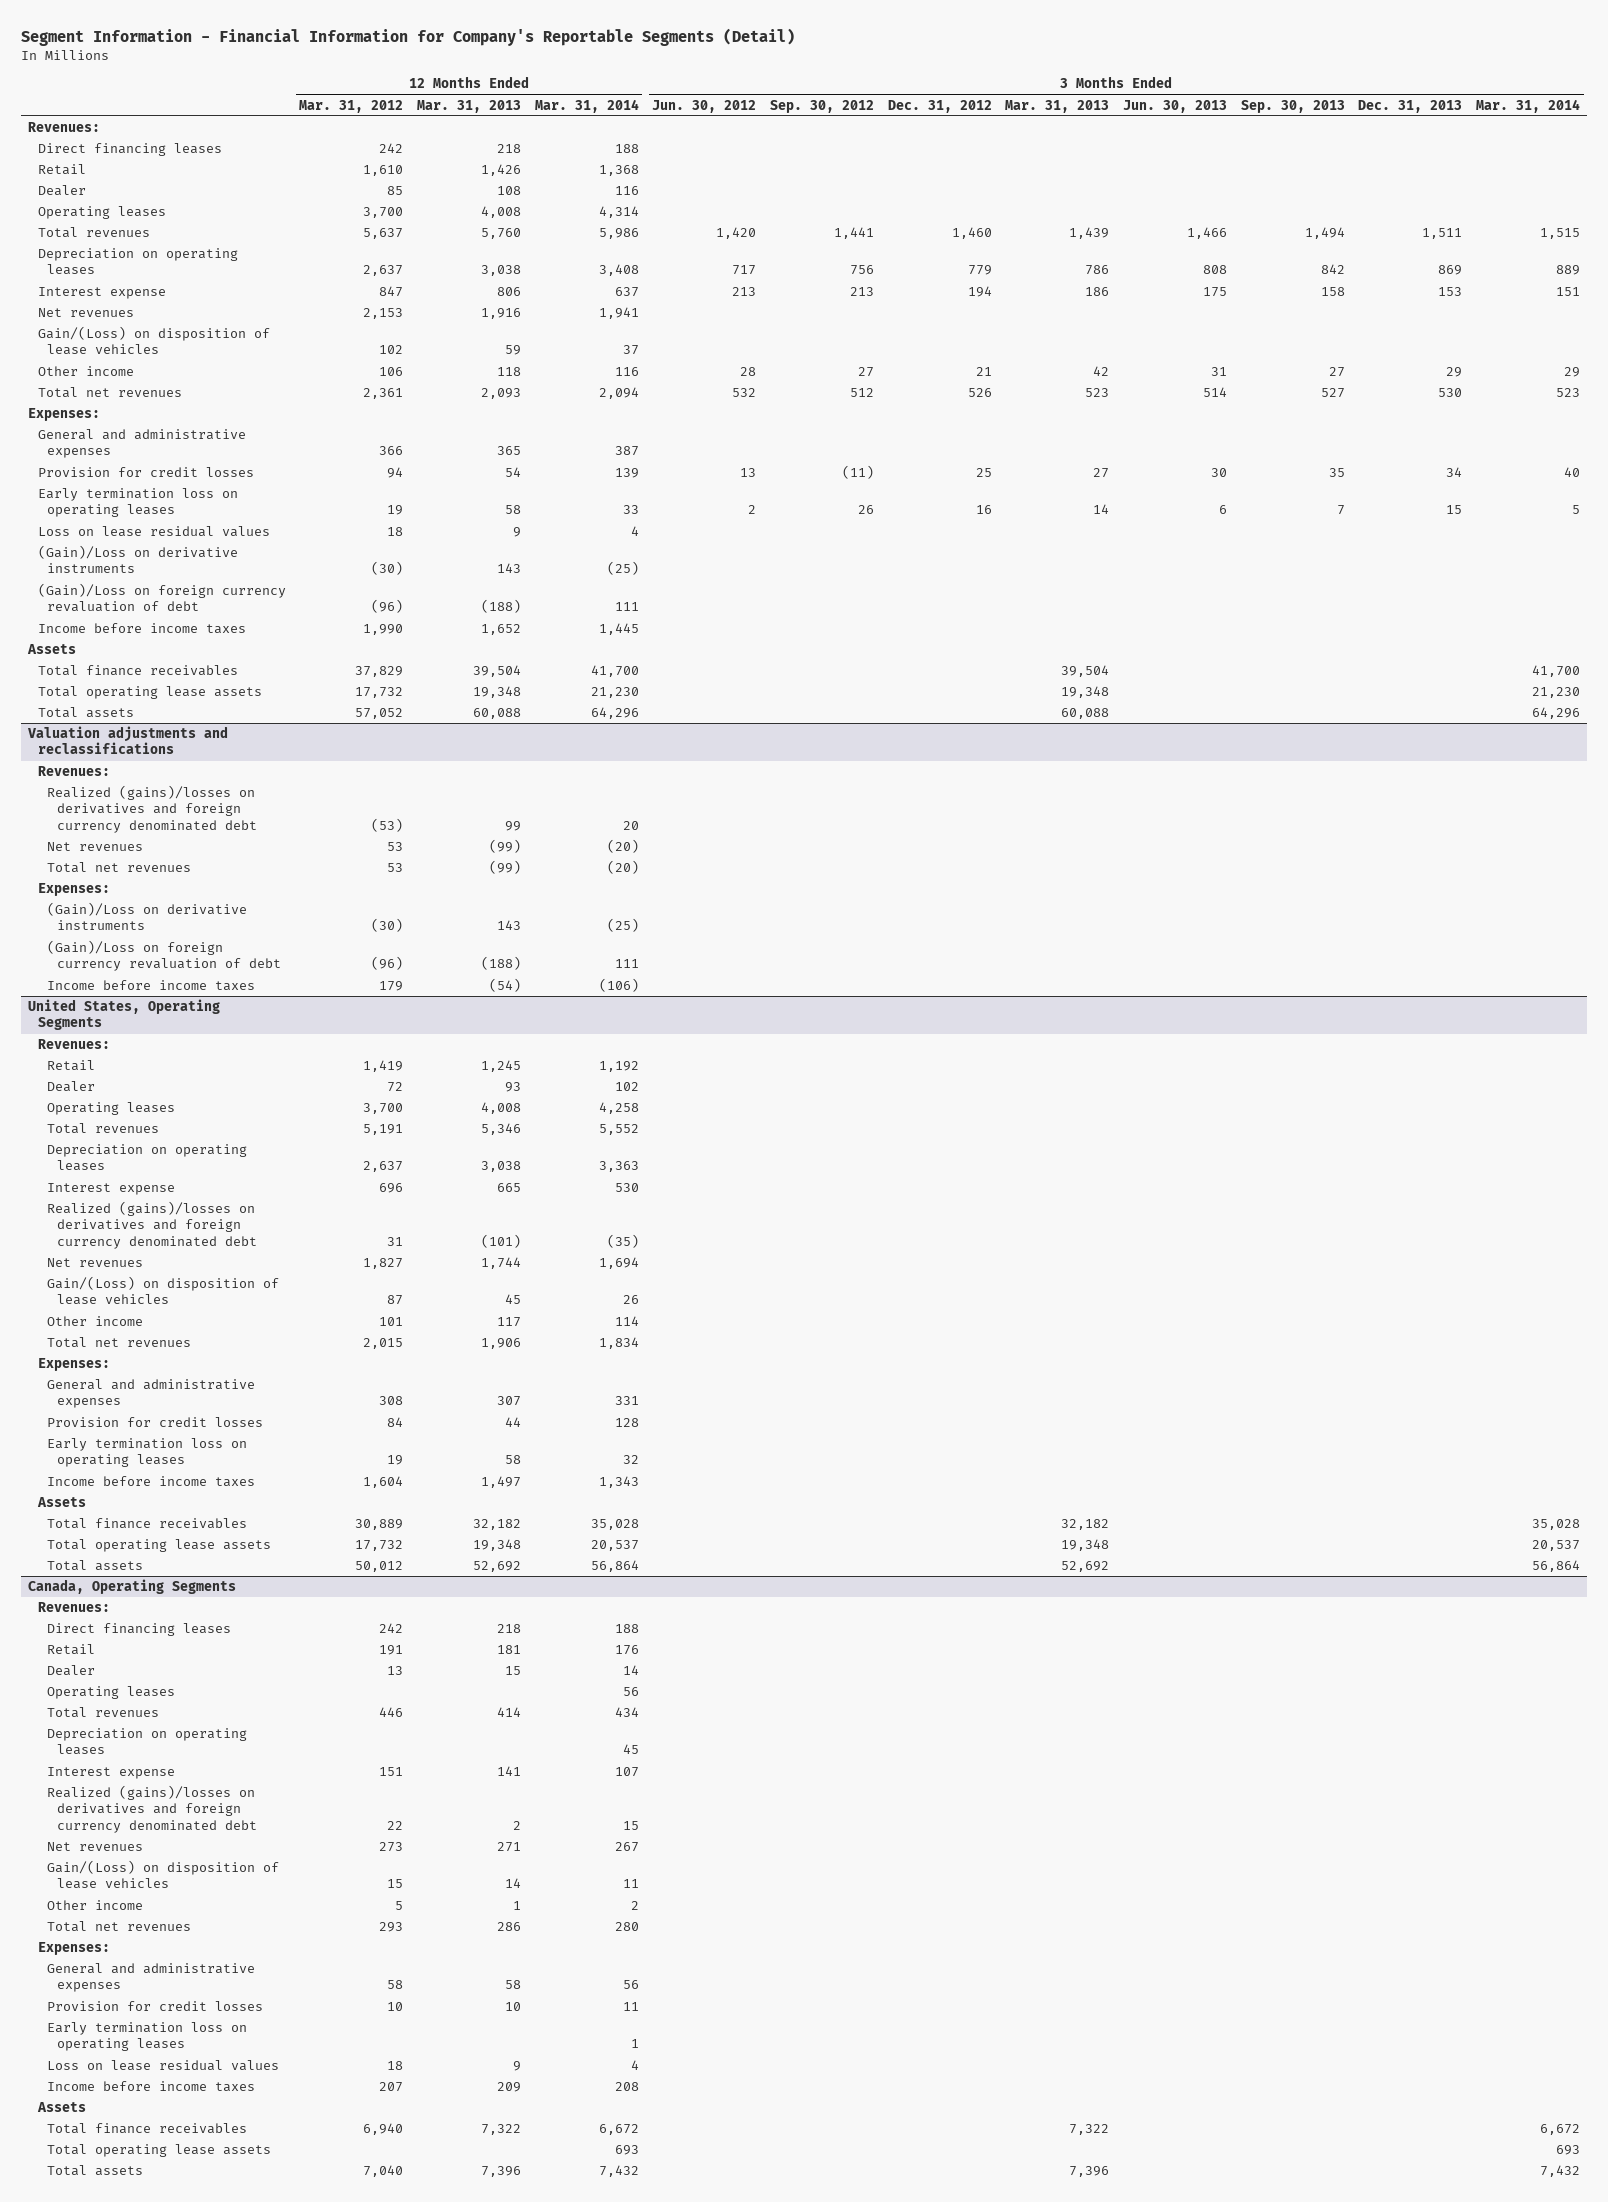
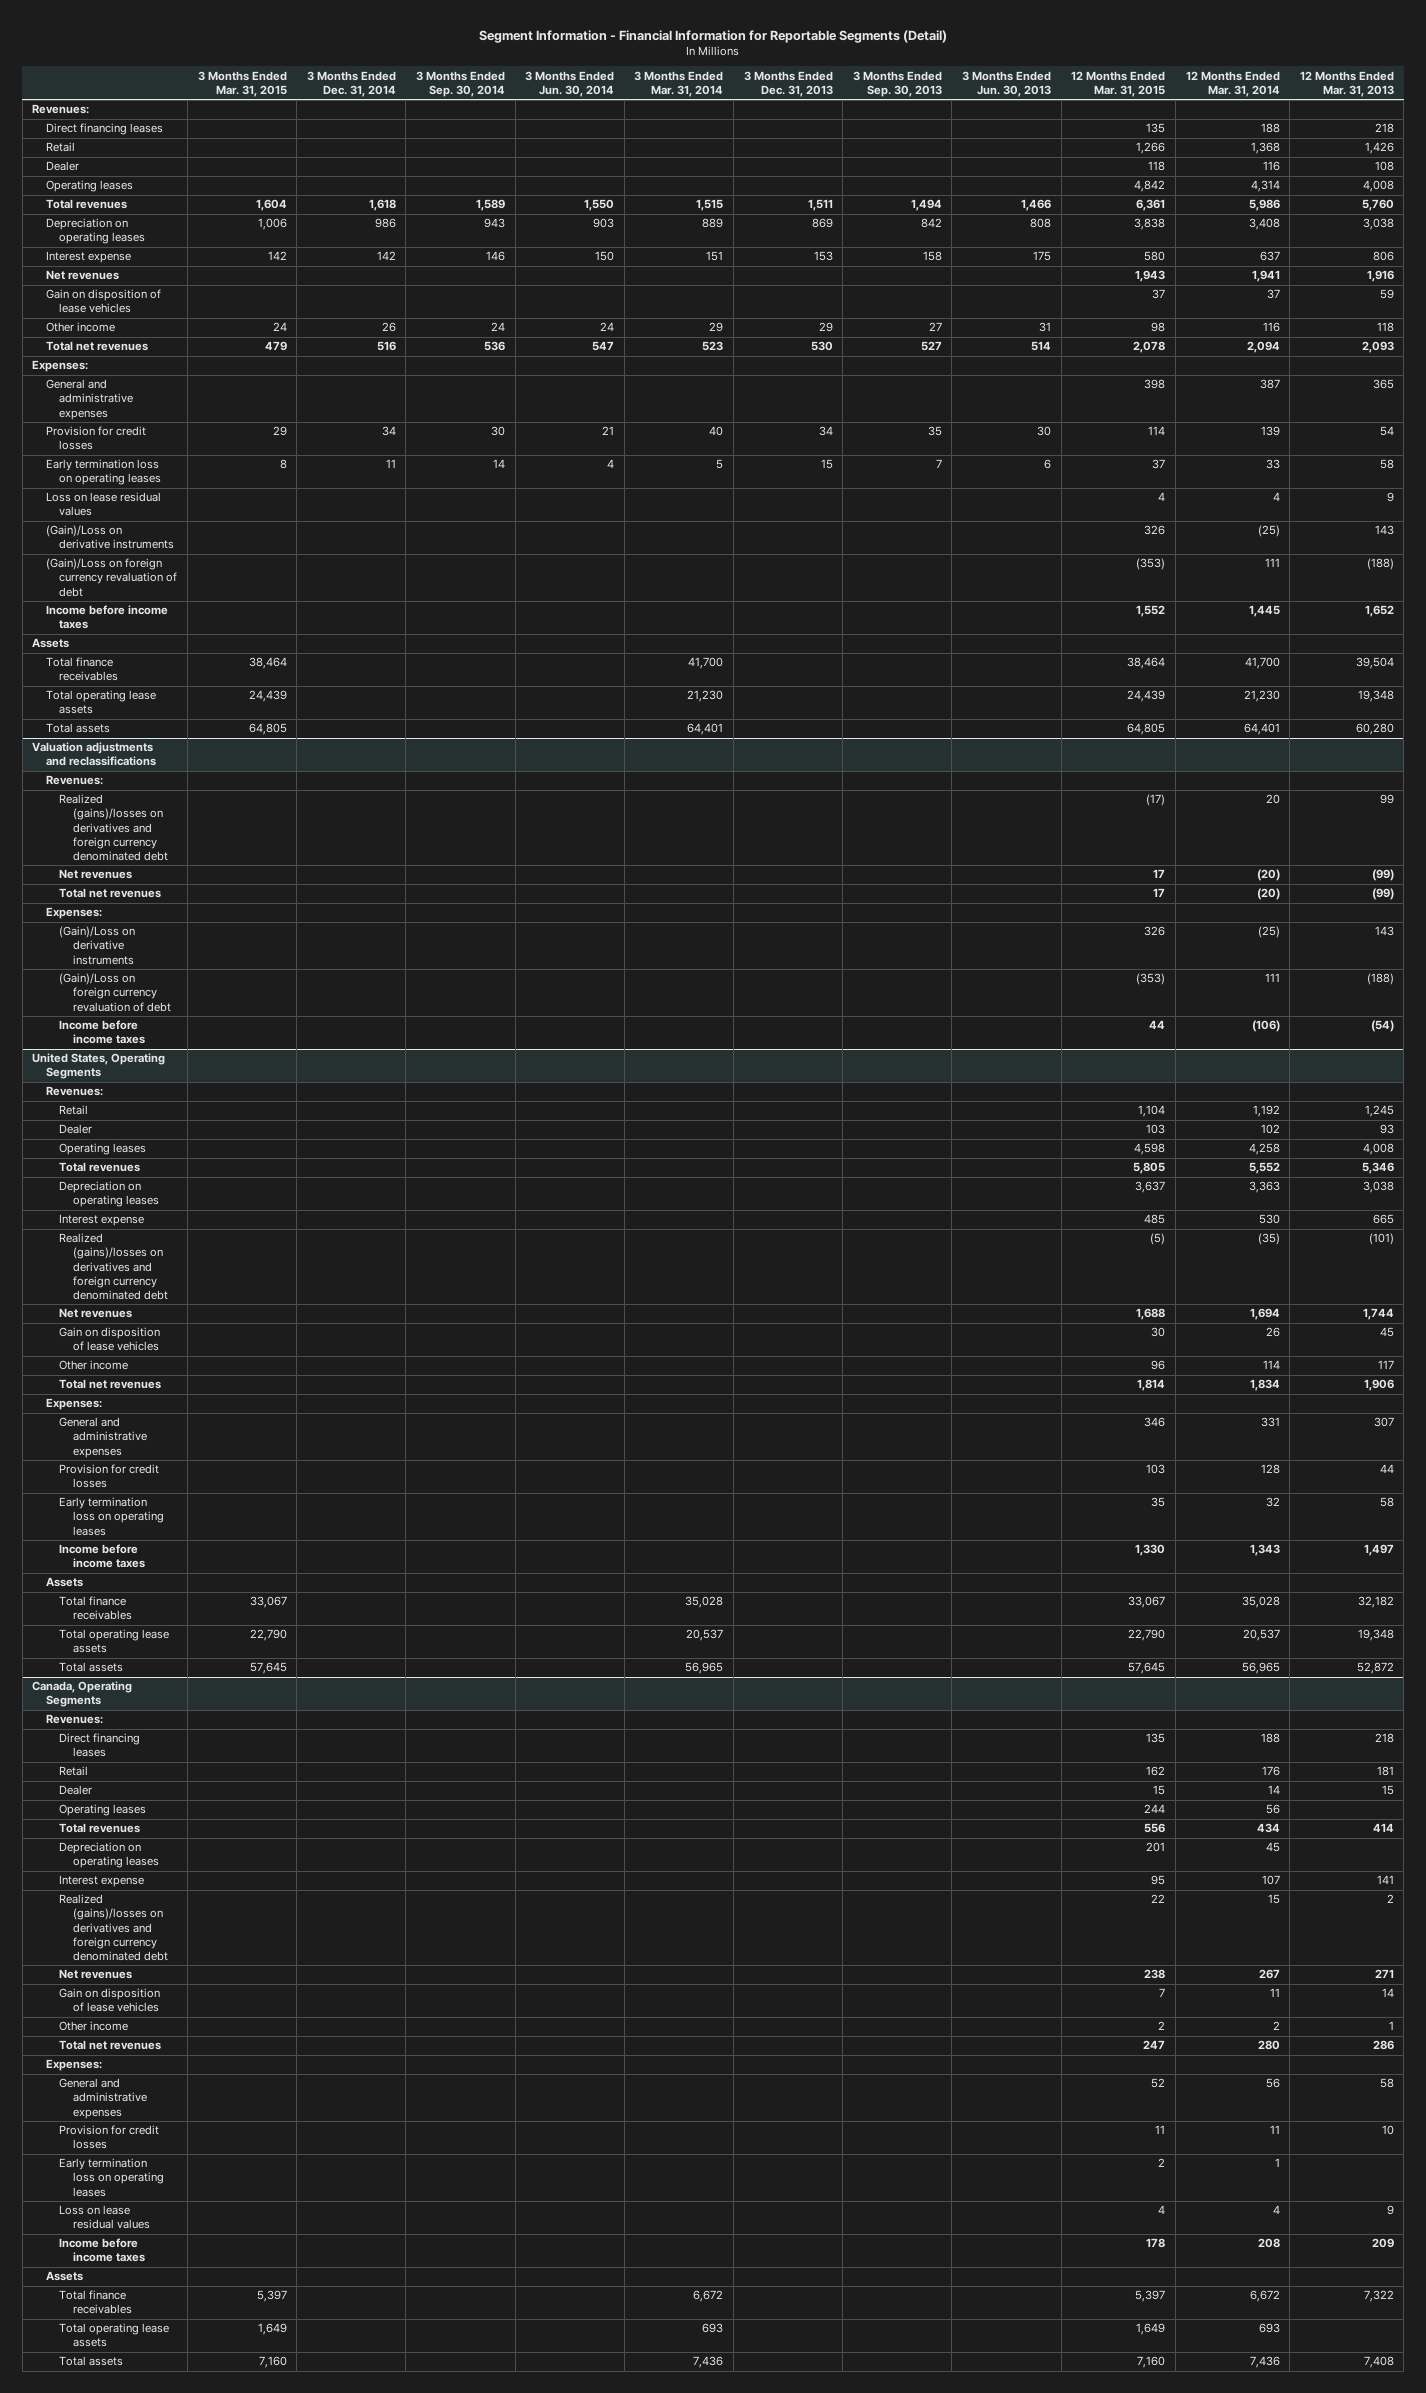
[21,27,796,46] Segment Information - Financial Information for Company's Reportable Segments (Detail) -> [478,29,947,43] Segment Information - Financial Information for Reportable Segments (Detail)
[299,99,404,113] Mar. 31, 2012 -> none
[652,99,757,113] Jun. 30, 2012 -> none
[770,99,875,113] Sep. 30, 2012 -> none
[887,99,992,113] Dec. 31, 2012 -> none
[1005,99,1110,113] Mar. 31, 2013 -> none
none -> [197,70,287,97] 3 Months Ended Mar. 31, 2015
none -> [306,70,396,97] 3 Months Ended Dec. 31, 2014
none -> [416,70,506,97] 3 Months Ended Sep. 30, 2014
none -> [525,70,615,97] 3 Months Ended Jun. 30, 2014
none -> [1071,70,1166,97] 12 Months Ended Mar. 31, 2015
[37,326,270,356] Gain/(Loss) on disposition of lease vehicles -> [45,289,161,314] Gain on disposition of lease vehicles
[473,708,522,720] 60,088 -> [1355,723,1394,736] 60,280
[590,707,639,720] 64,296 -> [1243,723,1280,736] 64,401
[1532,707,1581,720] 64,296 -> [687,723,724,736] 64,401
[47,1276,280,1306] Gain/(Loss) on disposition of lease vehicles -> [59,1327,161,1352] Gain on disposition of lease vehicles
[473,1561,522,1573] 52,692 -> [1356,1662,1394,1675] 52,872
[590,1560,639,1573] 56,864 -> [1241,1662,1280,1675] 56,965
[1532,1560,1581,1573] 56,864 -> [685,1662,724,1675] 56,965
[47,1860,280,1890] Gain/(Loss) on disposition of lease vehicles -> [59,1988,161,2013] Gain on disposition of lease vehicles
[481,2166,522,2178] 7,396 -> [1363,2356,1394,2369] 7,408
[598,2165,639,2178] 7,432 -> [1249,2356,1280,2369] 7,436
[1540,2165,1581,2178] 7,432 -> [693,2356,724,2369] 7,436

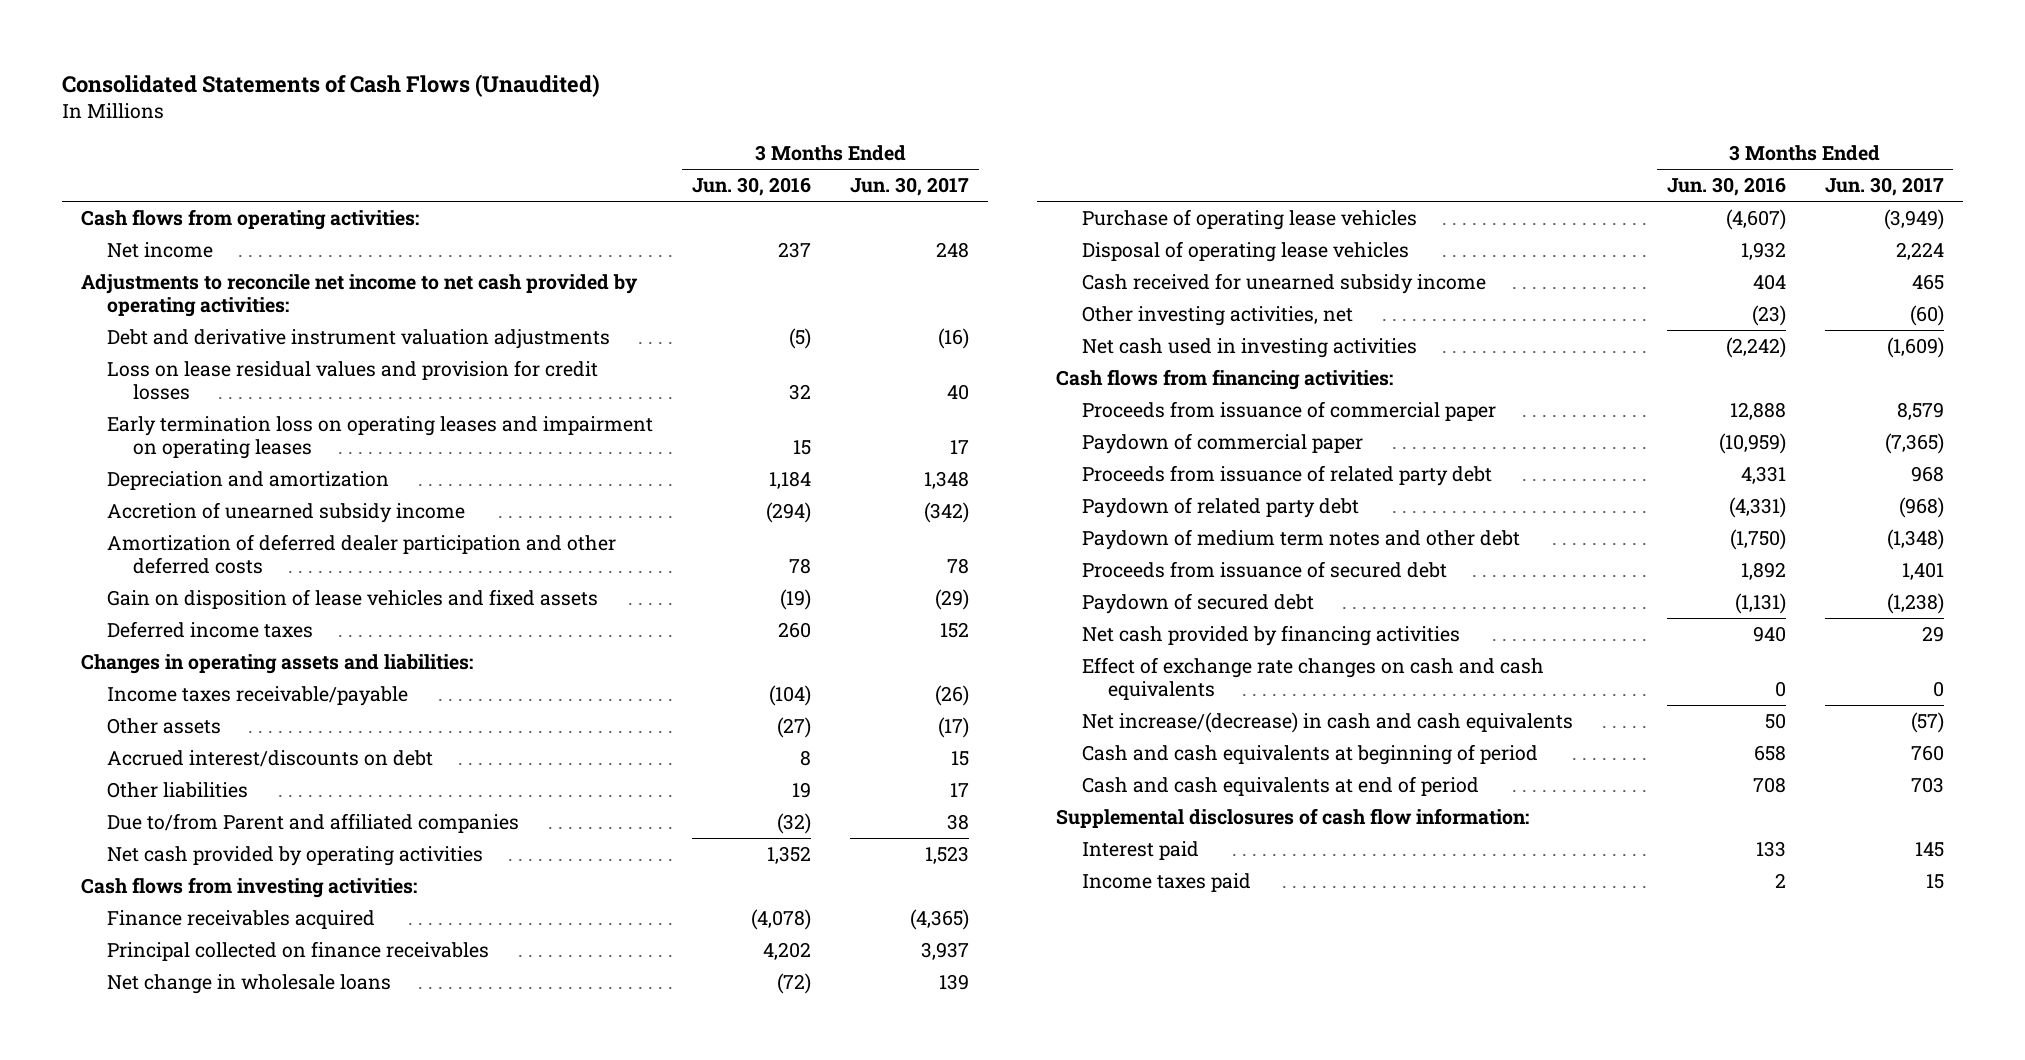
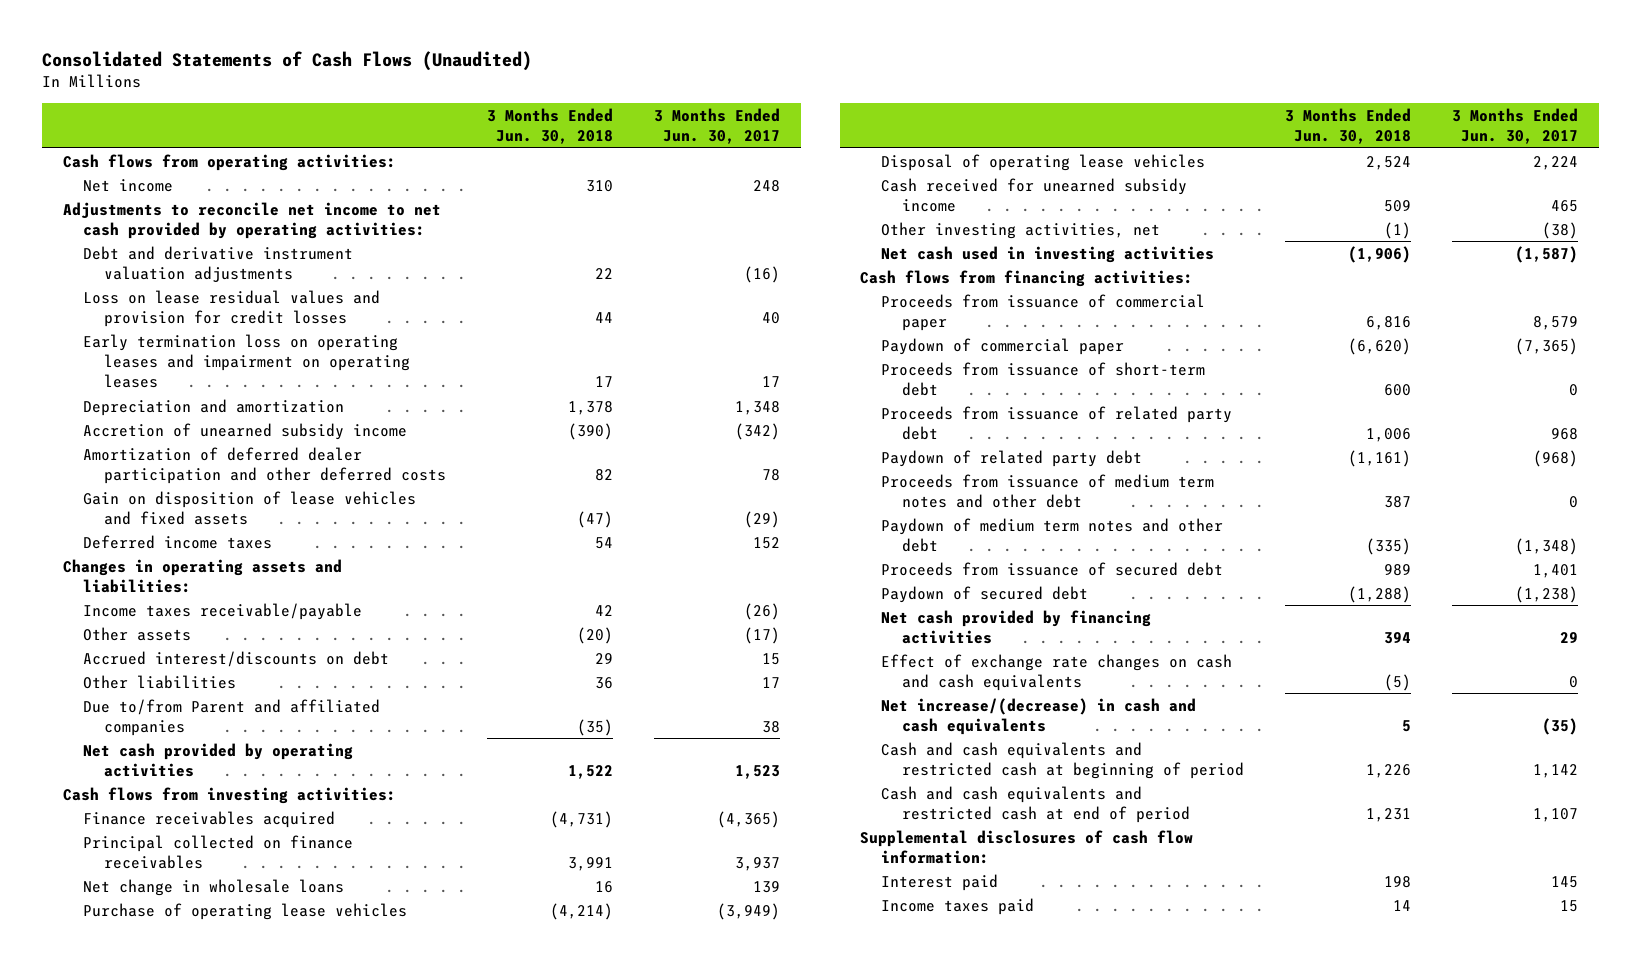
[692,177,812,197] Jun. 30, 2016 -> none
none -> [487,107,614,144] 3 Months Ended Jun. 30, 2018
[1909,304,1944,326] (60) -> [1542,221,1579,239] (38)
[1886,336,1944,358] (1,609) -> [1515,245,1579,263] (1,587)
none -> [881,361,1206,396] Proceeds from issuance of short-term debt
none -> [881,473,1215,508] Proceeds from issuance of medium term notes and other debt
[1910,711,1944,733] (57) -> [1542,717,1579,735] (35)
[1082,743,1539,765] Cash and cash equivalents at beginning of period -> [881,741,1244,779] Cash and cash equivalents and restricted cash at beginning of period
[1910,744,1944,761] 760 -> [1533,763,1579,778] 1,142
[1082,775,1480,796] Cash and cash equivalents at end of period -> [881,785,1190,823] Cash and cash equivalents and restricted cash at end of period
[1910,776,1944,793] 703 -> [1533,807,1579,822] 1,107

